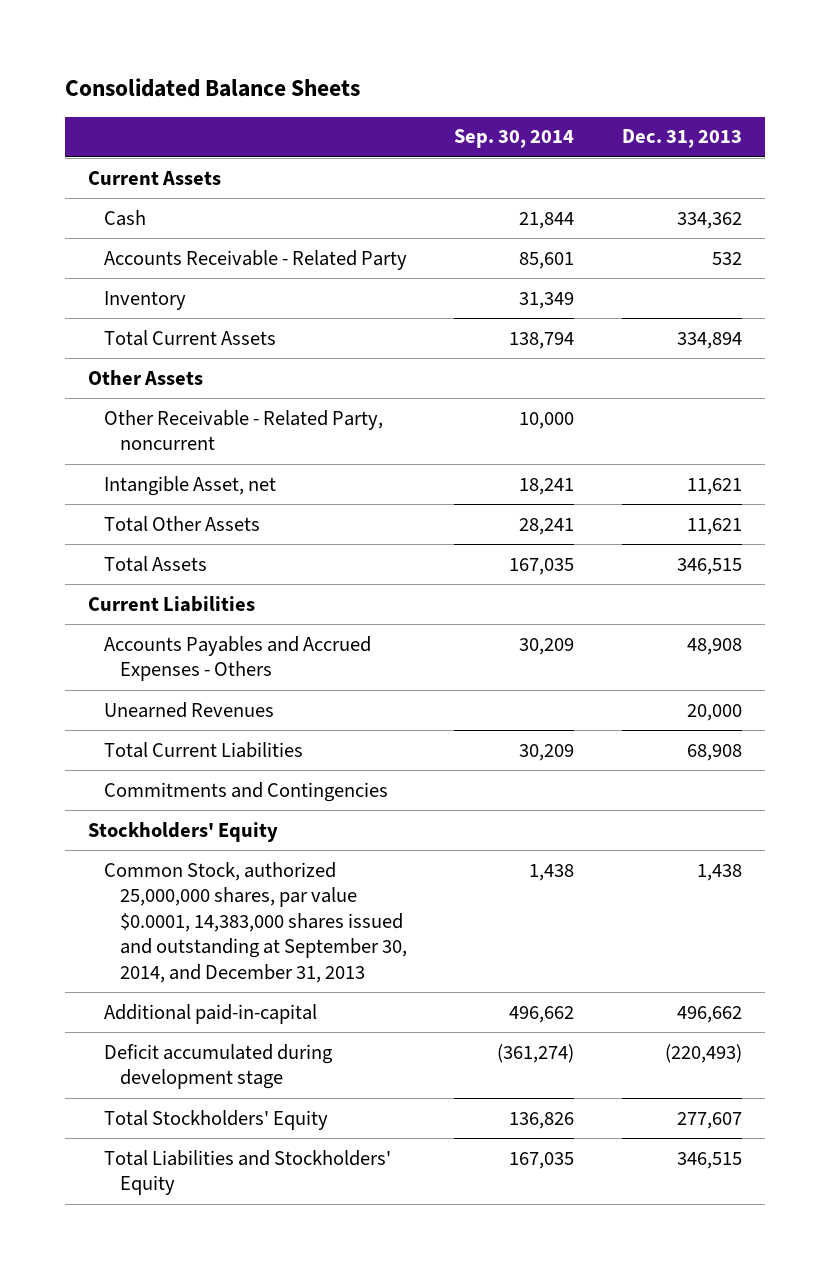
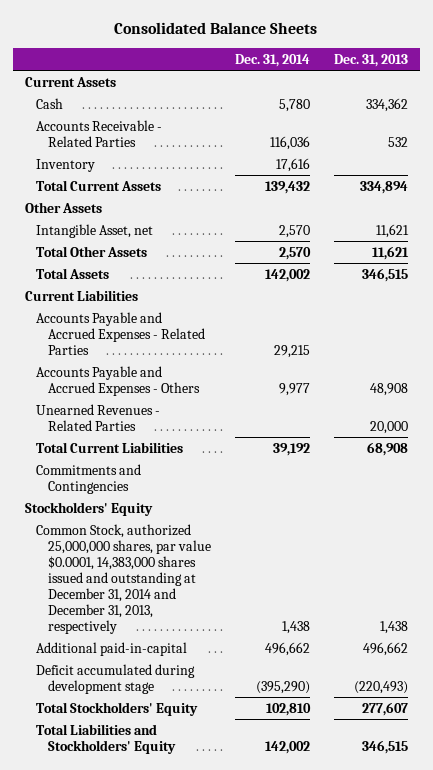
[454,129,575,149] Sep. 30, 2014 -> none
none -> [234,54,310,68] Dec. 31, 2014
[104,249,408,270] Accounts Receivable - Related Party -> [36,119,163,147] Accounts Receivable - Related Parties
[104,409,384,451] Other Receivable - Related Party, noncurrent -> none
none -> [36,311,205,355] Accounts Payable and Accrued Expenses - Related Parties
[104,635,372,682] Accounts Payables and Accrued Expenses - Others -> [36,365,200,396] Accounts Payable and Accrued Expenses - Others
[104,701,275,718] Unearned Revenues -> [36,403,161,431] Unearned Revenues - Related Parties
[104,861,408,983] Common Stock, authorized 25,000,000 shares, par value $0.0001, 14,383,000 shares issued and outstanding at September 30, 2014, and December 31, 2013 -> [36,523,211,634] Common Stock, authorized 25,000,000 shares, par value $0.0001, 14,383,000 shares issued and outstanding at December 31, 2014 and December 31, 2013, respectively

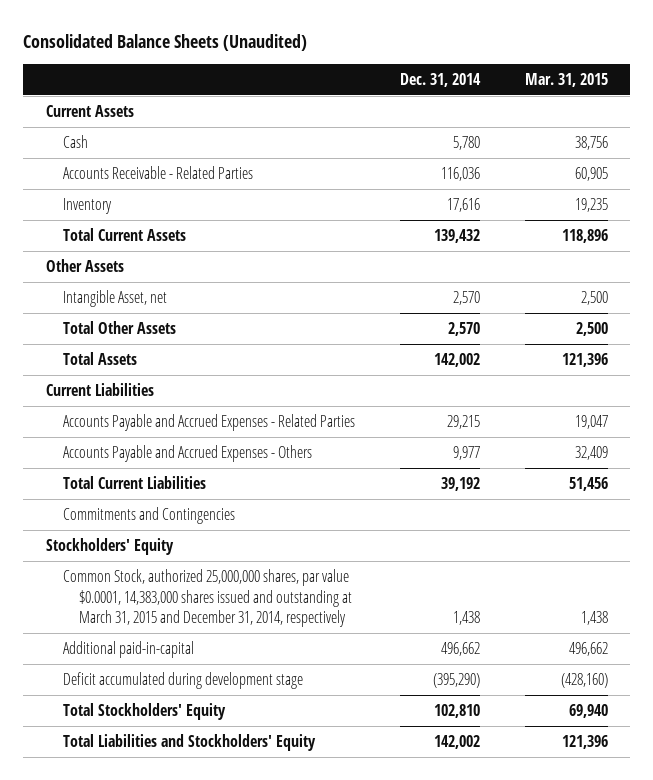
[114,22,318,35] Consolidated Balance Sheets -> [23,33,308,51] Consolidated Balance Sheets (Unaudited)
[333,54,408,68] Dec. 31, 2013 -> none
none -> [524,72,608,87] Mar. 31, 2015
[36,403,161,431] Unearned Revenues - Related Parties -> none
[36,523,211,634] Common Stock, authorized 25,000,000 shares, par value $0.0001, 14,383,000 shares issued and outstanding at December 31, 2014 and December 31, 2013, respectively -> [62,569,353,628] Common Stock, authorized 25,000,000 shares, par value $0.0001, 14,383,000 shares issued and outstanding at March 31, 2015 and December 31, 2014, respectively

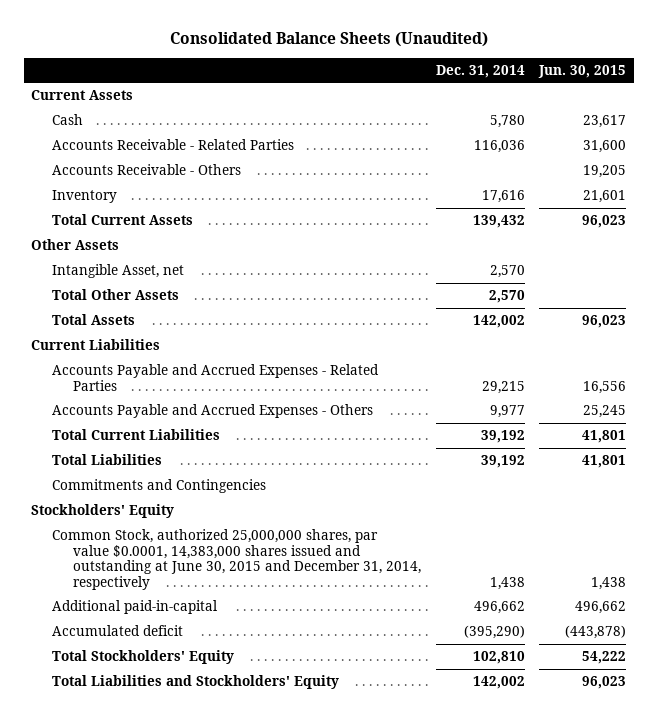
[524,72,608,87] Mar. 31, 2015 -> none
none -> [538,64,627,78] Jun. 30, 2015
none -> [51,164,241,176] Accounts Receivable - Others
none -> [51,454,162,466] Total Liabilities
[62,569,353,628] Common Stock, authorized 25,000,000 shares, par value $0.0001, 14,383,000 shares issued and outstanding at March 31, 2015 and December 31, 2014, respectively -> [51,529,421,590] Common Stock, authorized 25,000,000 shares, par value $0.0001, 14,383,000 shares issued and outstanding at June 30, 2015 and December 31, 2014, respectively
[62,672,303,690] Deficit accumulated during development stage -> [51,625,183,637] Accumulated deficit

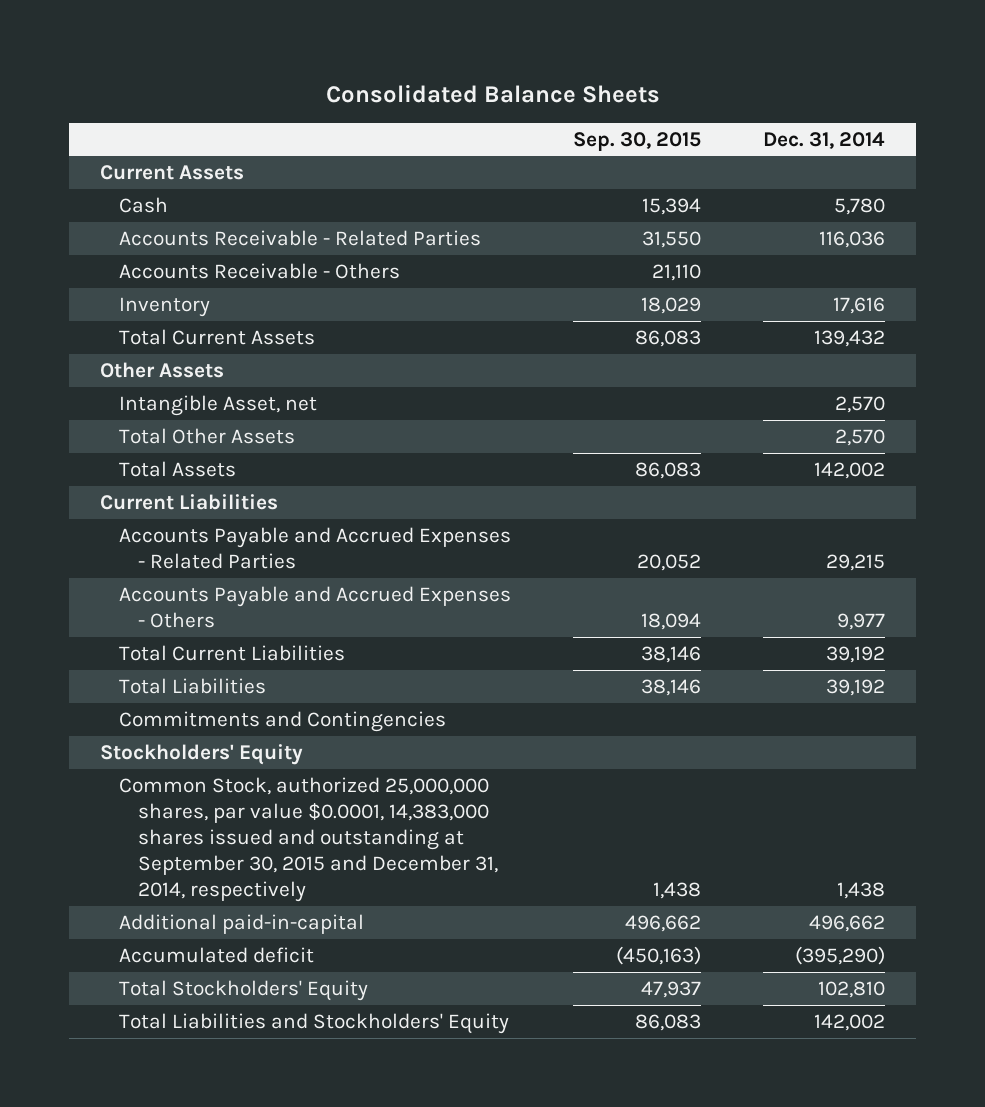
[169,32,488,48] Consolidated Balance Sheets (Unaudited) -> [325,83,660,103] Consolidated Balance Sheets
[538,64,627,78] Jun. 30, 2015 -> none
none -> [573,131,702,151] Sep. 30, 2015
[51,529,421,590] Common Stock, authorized 25,000,000 shares, par value $0.0001, 14,383,000 shares issued and outstanding at June 30, 2015 and December 31, 2014, respectively -> [119,776,499,903] Common Stock, authorized 25,000,000 shares, par value $0.0001, 14,383,000 shares issued and outstanding at September 30, 2015 and December 31, 2014, respectively

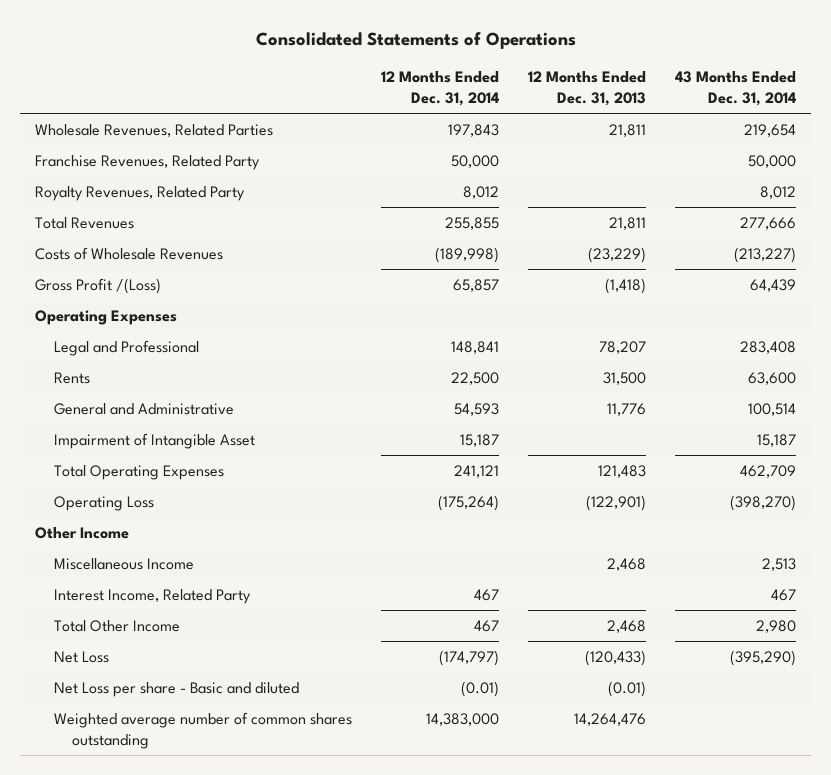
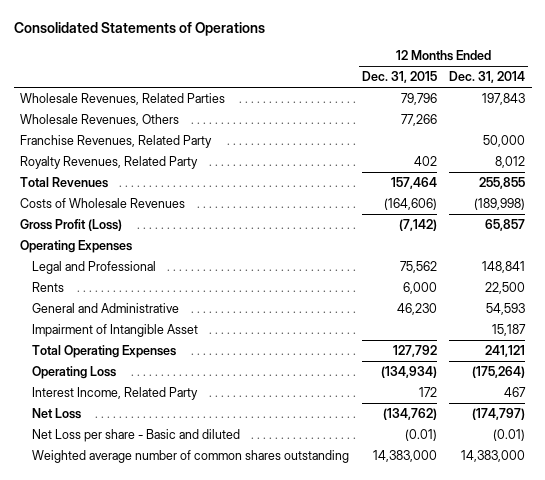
[528,71,647,106] 12 Months Ended Dec. 31, 2013 -> none
[675,71,797,106] 43 Months Ended Dec. 31, 2014 -> none
none -> [361,71,437,84] Dec. 31, 2015
none -> [20,114,180,127] Wholesale Revenues, Others
[34,278,161,295] Gross Profit /(Loss) -> [20,219,123,232] Gross Profit (Loss)
[34,527,129,540] Other Income -> none
[53,558,194,571] Miscellaneous Income -> none
[53,620,180,633] Total Other Income -> none

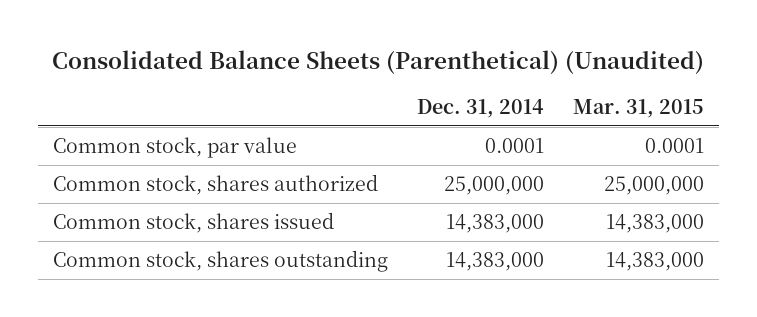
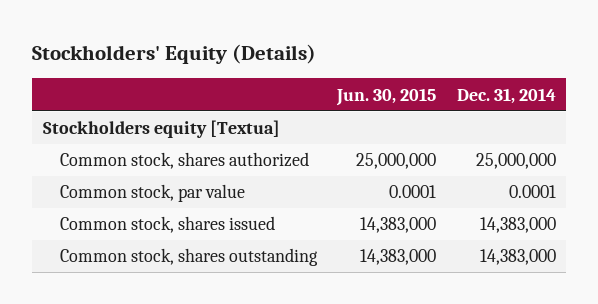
[52,49,705,74] Consolidated Balance Sheets (Parenthetical) (Unaudited) -> [32,44,317,65] Stockholders' Equity (Details)
[572,98,704,118] Mar. 31, 2015 -> none
none -> [336,87,437,106] Jun. 30, 2015
none -> [42,120,280,139] Stockholders equity [Textua]
[52,136,297,158] Common stock, par value -> [59,184,245,203] Common stock, par value

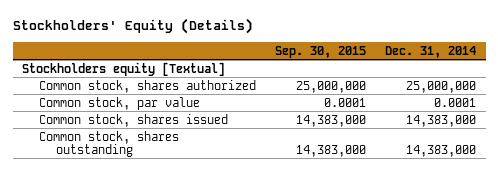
[336,87,437,106] Jun. 30, 2015 -> none
none -> [275,45,367,58] Sep. 30, 2015
[42,120,280,139] Stockholders equity [Textua] -> [22,61,226,76] Stockholders equity [Textual]

